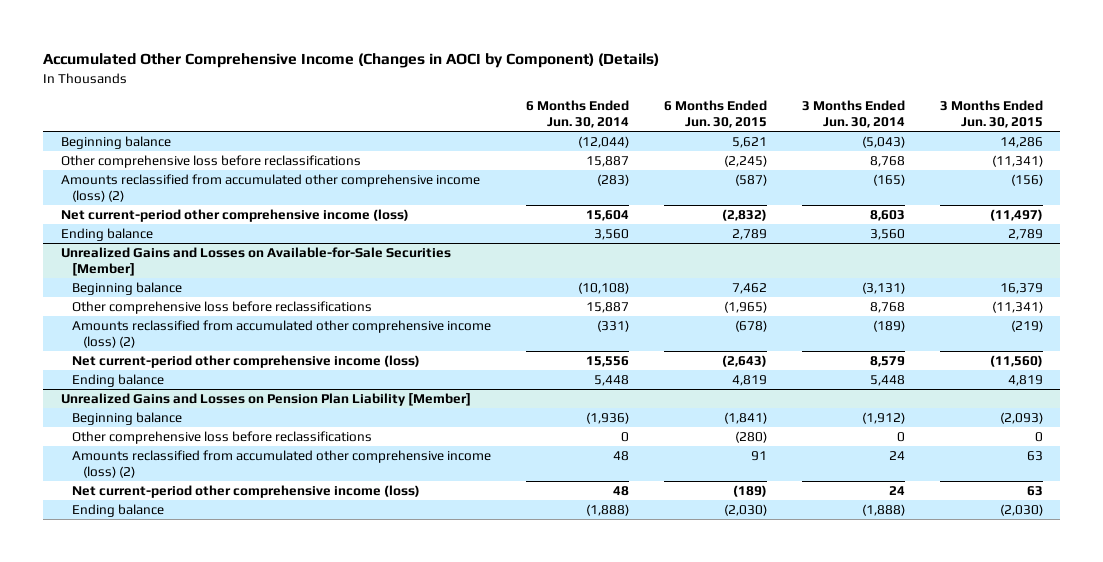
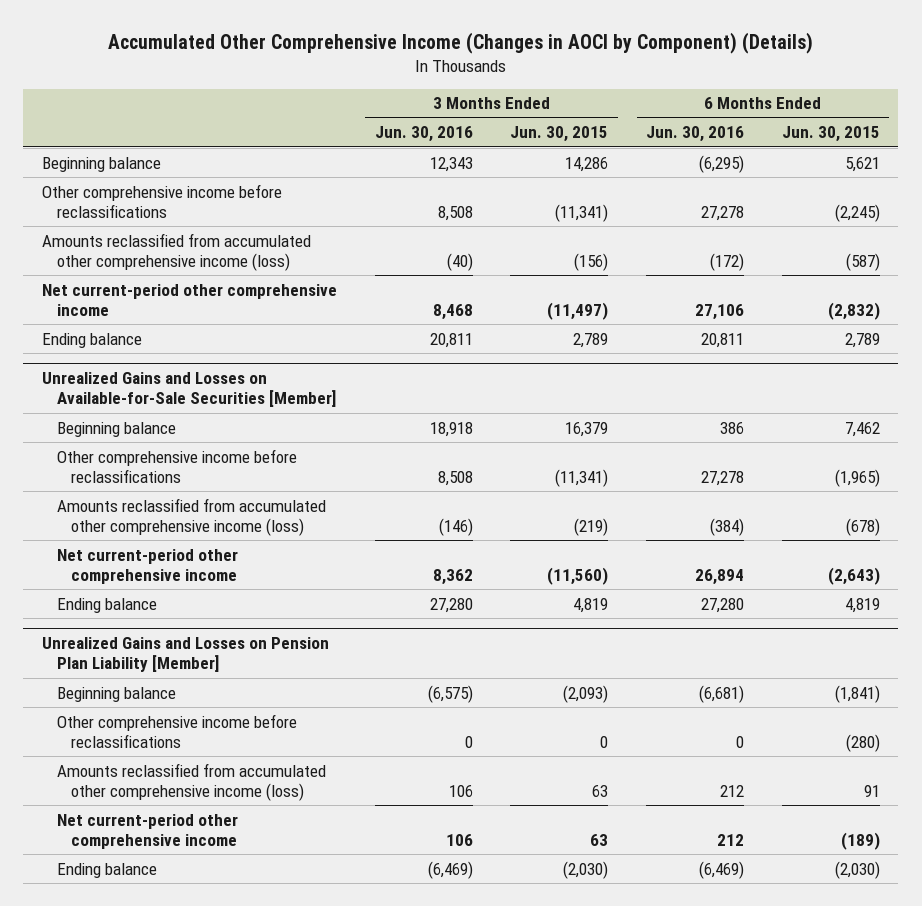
[525,100,629,129] 6 Months Ended Jun. 30, 2014 -> none
[801,100,905,129] 3 Months Ended Jun. 30, 2014 -> none
none -> [374,126,473,143] Jun. 30, 2016
none -> [645,126,744,143] Jun. 30, 2016
[60,155,361,169] Other comprehensive loss before reclassifications -> [42,183,283,218] Other comprehensive income before reclassifications
[60,174,480,202] Amounts reclassified from accumulated other comprehensive income (loss) (2) -> [42,232,312,271] Amounts reclassified from accumulated other comprehensive income (loss)
[60,209,409,223] Net current-period other comprehensive income (loss) -> [42,283,338,316] Net current-period other comprehensive income
[71,301,372,315] Other comprehensive loss before reclassifications -> [56,448,297,483] Other comprehensive income before reclassifications
[71,320,491,348] Amounts reclassified from accumulated other comprehensive income (loss) (2) -> [56,497,326,536] Amounts reclassified from accumulated other comprehensive income (loss)
[71,355,420,369] Net current-period other comprehensive income (loss) -> [56,548,238,584] Net current-period other comprehensive income
[71,431,372,445] Other comprehensive loss before reclassifications -> [56,713,297,748] Other comprehensive income before reclassifications
[71,450,491,478] Amounts reclassified from accumulated other comprehensive income (loss) (2) -> [56,762,326,801] Amounts reclassified from accumulated other comprehensive income (loss)
[71,485,420,499] Net current-period other comprehensive income (loss) -> [56,813,238,849] Net current-period other comprehensive income

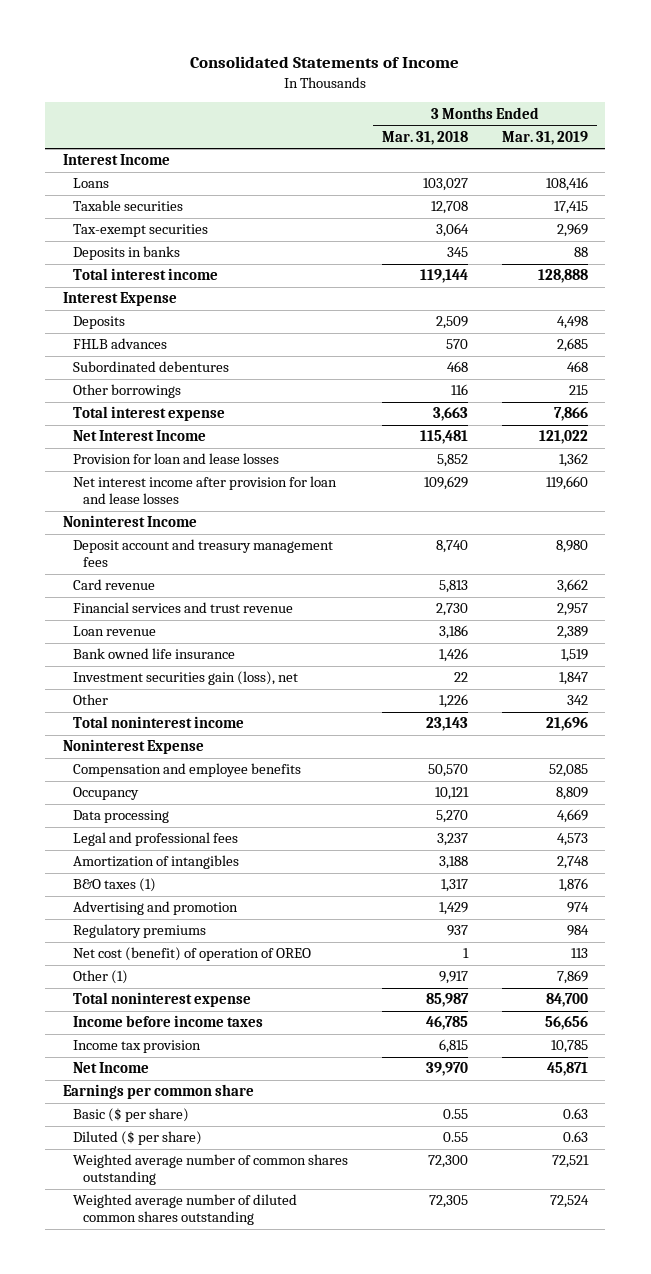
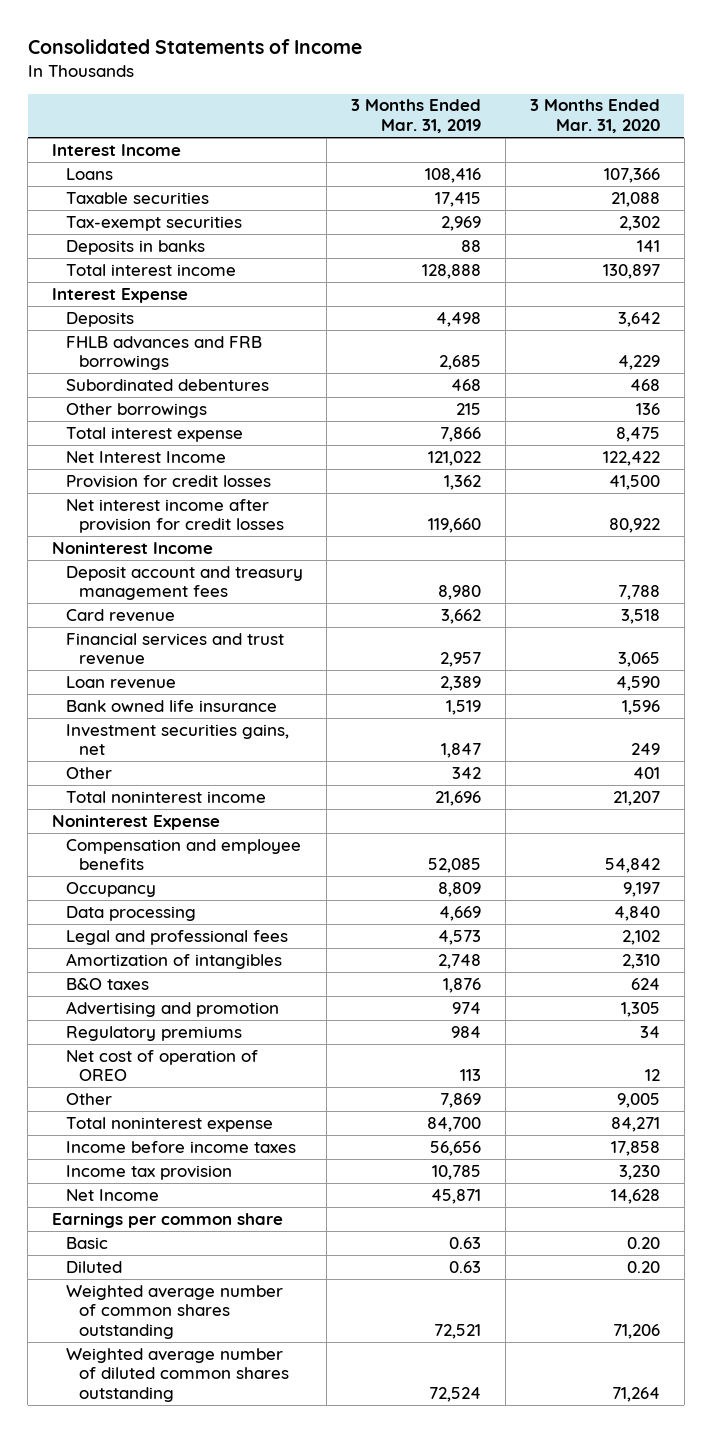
[381,130,468,145] Mar. 31, 2018 -> none
none -> [529,99,660,134] 3 Months Ended Mar. 31, 2020
[72,338,167,350] FHLB advances -> [65,335,262,371] FHLB advances and FRB borrowings
[72,453,279,465] Provision for loan and lease losses -> [65,474,271,488] Provision for credit losses
[72,476,337,505] Net interest income after provision for loan and lease losses -> [65,498,284,534] Net interest income after provision for credit losses
[72,671,298,686] Investment securities gain (loss), net -> [65,723,289,756] Investment securities gains, net
[72,878,156,893] B&O taxes (1) -> [65,977,149,990] B&O taxes
[72,947,311,962] Net cost (benefit) of operation of OREO -> [65,1049,258,1082] Net cost of operation of OREO
[72,970,128,985] Other (1) -> [65,1092,112,1105] Other
[72,1108,189,1123] Basic ($ per share) -> [65,1236,108,1249] Basic
[72,1131,202,1146] Diluted ($ per share) -> [65,1260,122,1273] Diluted

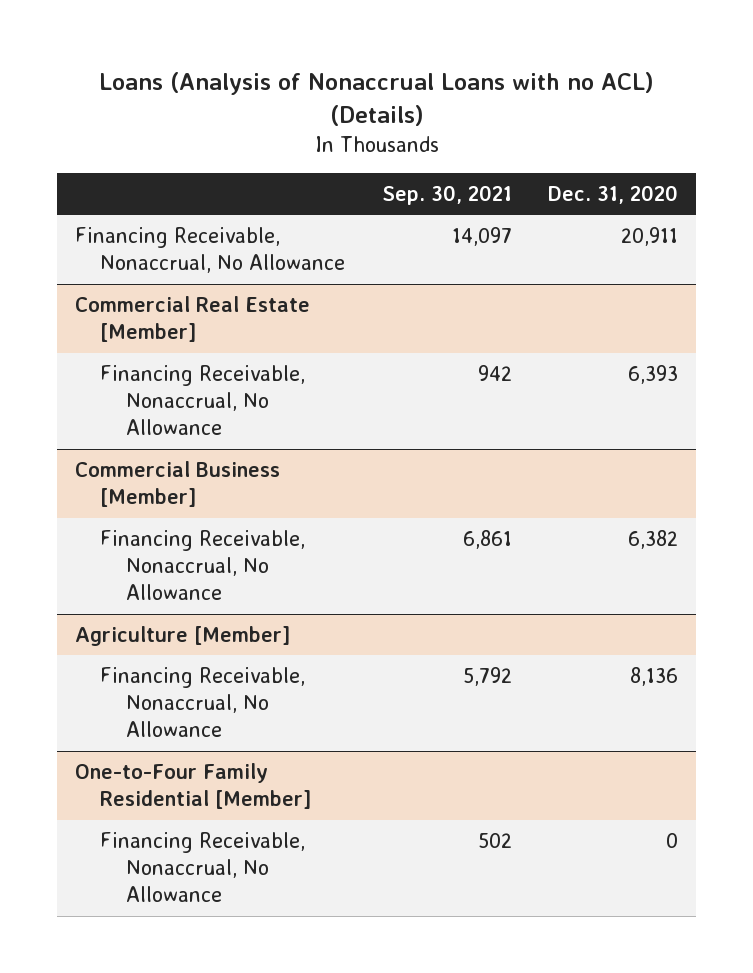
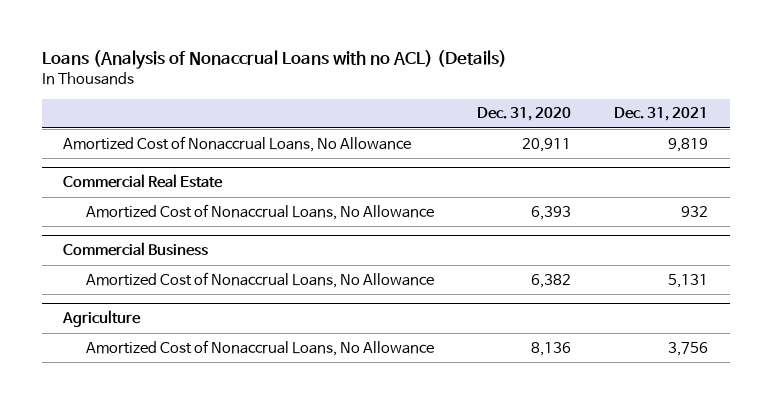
[381,184,512,205] Sep. 30, 2021 -> none
none -> [614,107,709,122] Dec. 31, 2021
[75,762,312,810] One-to-Four Family Residential [Member] -> none
[100,831,306,903] Financing Receivable, Nonaccrual, No Allowance -> none
[75,226,346,274] Financing Receivable, Nonaccrual, No Allowance -> [63,135,412,152] Amortized Cost of Nonaccrual Loans, No Allowance
[75,295,311,343] Commercial Real Estate [Member] -> [63,174,224,189] Commercial Real Estate
[100,364,306,436] Financing Receivable, Nonaccrual, No Allowance -> [85,203,434,220] Amortized Cost of Nonaccrual Loans, No Allowance
[75,460,281,508] Commercial Business [Member] -> [63,242,209,257] Commercial Business
[100,529,306,601] Financing Receivable, Nonaccrual, No Allowance -> [85,271,434,288] Amortized Cost of Nonaccrual Loans, No Allowance
[75,625,291,646] Agriculture [Member] -> [62,310,142,328] Agriculture
[100,666,306,738] Financing Receivable, Nonaccrual, No Allowance -> [85,339,434,356] Amortized Cost of Nonaccrual Loans, No Allowance

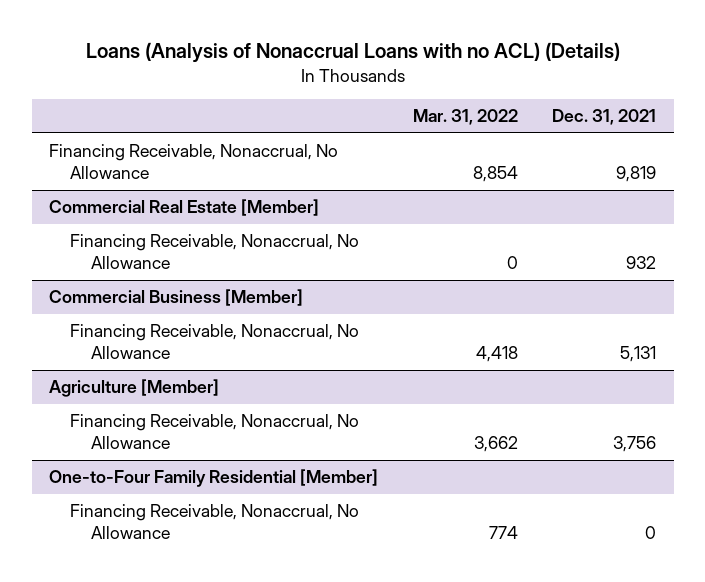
[476,107,571,122] Dec. 31, 2020 -> none
none -> [412,109,518,126] Mar. 31, 2022
[63,135,412,152] Amortized Cost of Nonaccrual Loans, No Allowance -> [48,144,338,180] Financing Receivable, Nonaccrual, No Allowance
[63,174,224,189] Commercial Real Estate -> [48,199,319,217] Commercial Real Estate [Member]
[85,203,434,220] Amortized Cost of Nonaccrual Loans, No Allowance -> [69,234,359,270] Financing Receivable, Nonaccrual, No Allowance
[63,242,209,257] Commercial Business -> [48,289,303,307] Commercial Business [Member]
[85,271,434,288] Amortized Cost of Nonaccrual Loans, No Allowance -> [69,324,359,360] Financing Receivable, Nonaccrual, No Allowance
[62,310,142,328] Agriculture -> [48,379,219,398] Agriculture [Member]
[85,339,434,356] Amortized Cost of Nonaccrual Loans, No Allowance -> [69,414,359,450] Financing Receivable, Nonaccrual, No Allowance
none -> [48,469,378,488] One-to-Four Family Residential [Member]
none -> [69,504,359,540] Financing Receivable, Nonaccrual, No Allowance

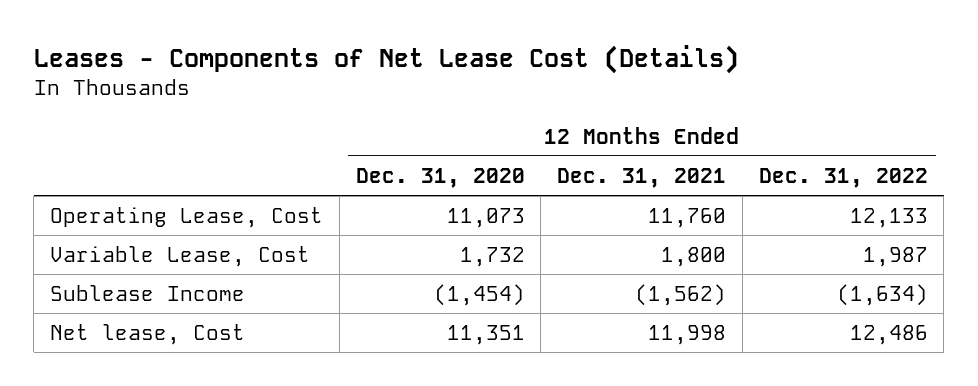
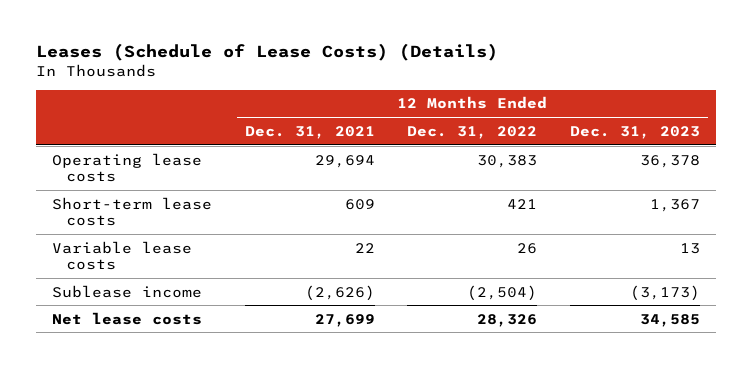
[33,44,739,74] Leases - Components of Net Lease Cost (Details) -> [35,43,498,62] Leases (Schedule of Lease Costs) (Details)
[355,167,525,188] Dec. 31, 2020 -> none
none -> [569,125,700,139] Dec. 31, 2023
[50,207,324,229] Operating Lease, Cost -> [52,152,203,183] Operating lease costs
[648,208,727,229] 11,760 -> [314,154,375,168] 29,694
[849,208,928,229] 12,133 -> [477,154,538,168] 30,383
none -> [52,196,213,227] Short-term lease costs
[50,246,311,268] Variable Lease, Cost -> [52,240,193,271] Variable lease costs
[661,247,727,268] 1,800 -> [354,242,375,253] 22
[862,247,928,268] 1,987 -> [517,242,538,254] 26
[50,285,246,302] Sublease Income -> [52,284,203,298] Sublease income
[635,284,727,307] (1,562) -> [304,284,375,301] (2,626)
[836,284,928,307] (1,634) -> [467,284,538,301] (2,504)
[50,324,246,346] Net lease, Cost -> [52,311,203,325] Net lease costs
[648,325,727,346] 11,998 -> [314,313,375,327] 27,699
[849,325,928,346] 12,486 -> [477,313,538,327] 28,326

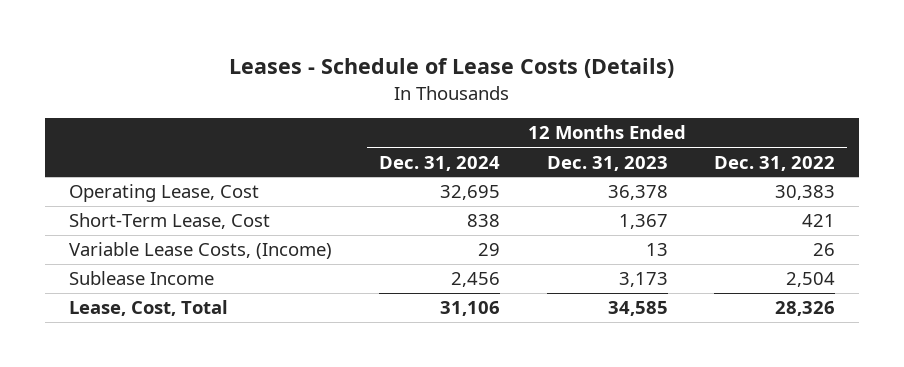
[35,43,498,62] Leases (Schedule of Lease Costs) (Details) -> [229,58,675,79] Leases - Schedule of Lease Costs (Details)
[244,125,375,139] Dec. 31, 2021 -> none
none -> [378,155,500,171] Dec. 31, 2024
[52,152,203,183] Operating lease costs -> [68,184,259,203] Operating Lease, Cost
[52,196,213,227] Short-term lease costs -> [68,213,270,230] Short-Term Lease, Cost
[52,240,193,271] Variable lease costs -> [68,242,332,260] Variable Lease Costs, (Income)
[52,284,203,298] Sublease income -> [68,271,214,286] Sublease Income
[467,284,538,301] (2,504) -> [786,272,836,288] 2,504
[629,284,700,301] (3,173) -> [618,272,668,288] 3,173
[52,311,203,325] Net lease costs -> [68,300,228,317] Lease, Cost, Total

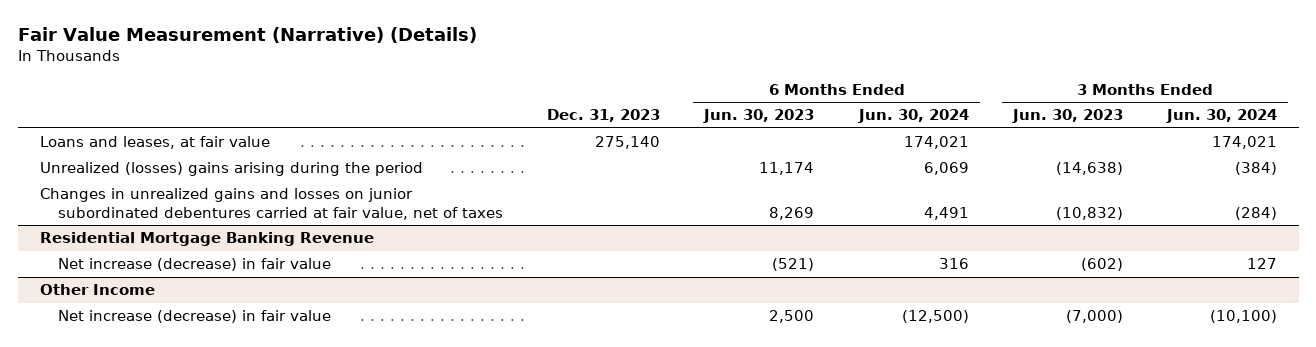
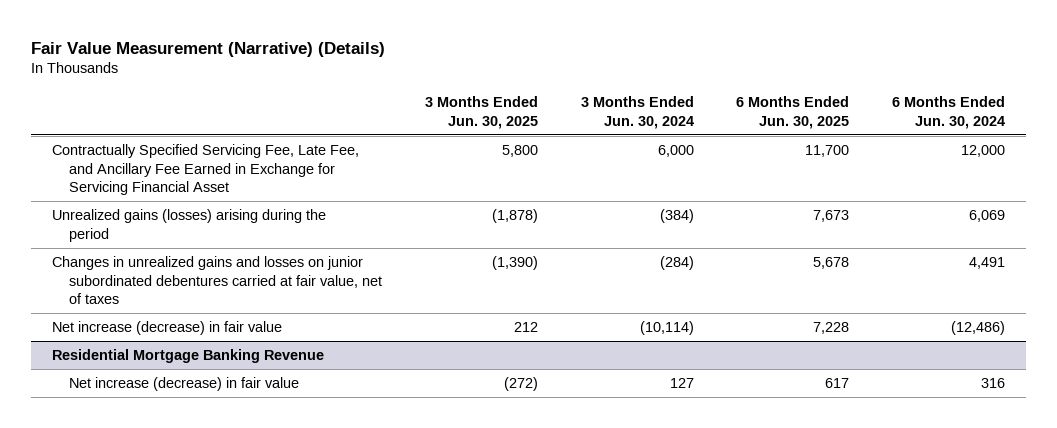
[547,109,661,123] Dec. 31, 2023 -> none
[703,109,815,124] Jun. 30, 2023 -> none
[1011,109,1123,124] Jun. 30, 2023 -> none
none -> [424,96,538,129] 3 Months Ended Jun. 30, 2025
none -> [736,96,850,129] 6 Months Ended Jun. 30, 2025
[39,136,270,150] Loans and leases, at fair value -> none
none -> [52,144,360,195] Contractually Specified Servicing Fee, Late Fee, and Ancillary Fee Earned in Exchange for Servicing Financial Asset
[39,162,423,177] Unrealized (losses) gains arising during the period -> [52,209,327,242] Unrealized gains (losses) arising during the period
none -> [52,321,283,336] Net increase (decrease) in fair value
[39,284,155,296] Other Income -> none
[58,310,332,324] Net increase (decrease) in fair value -> none

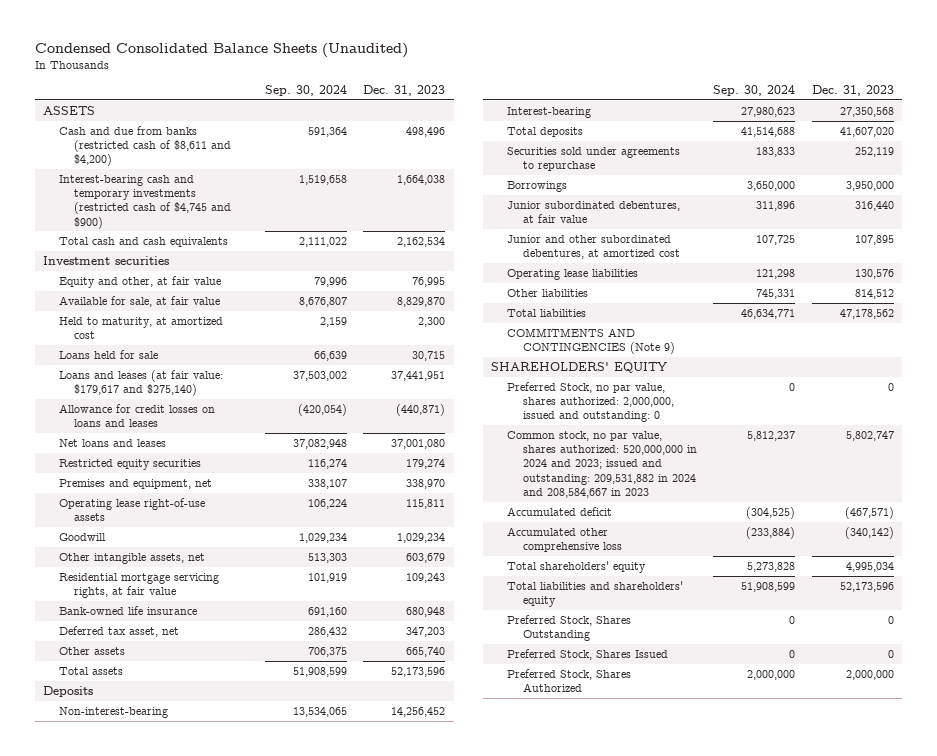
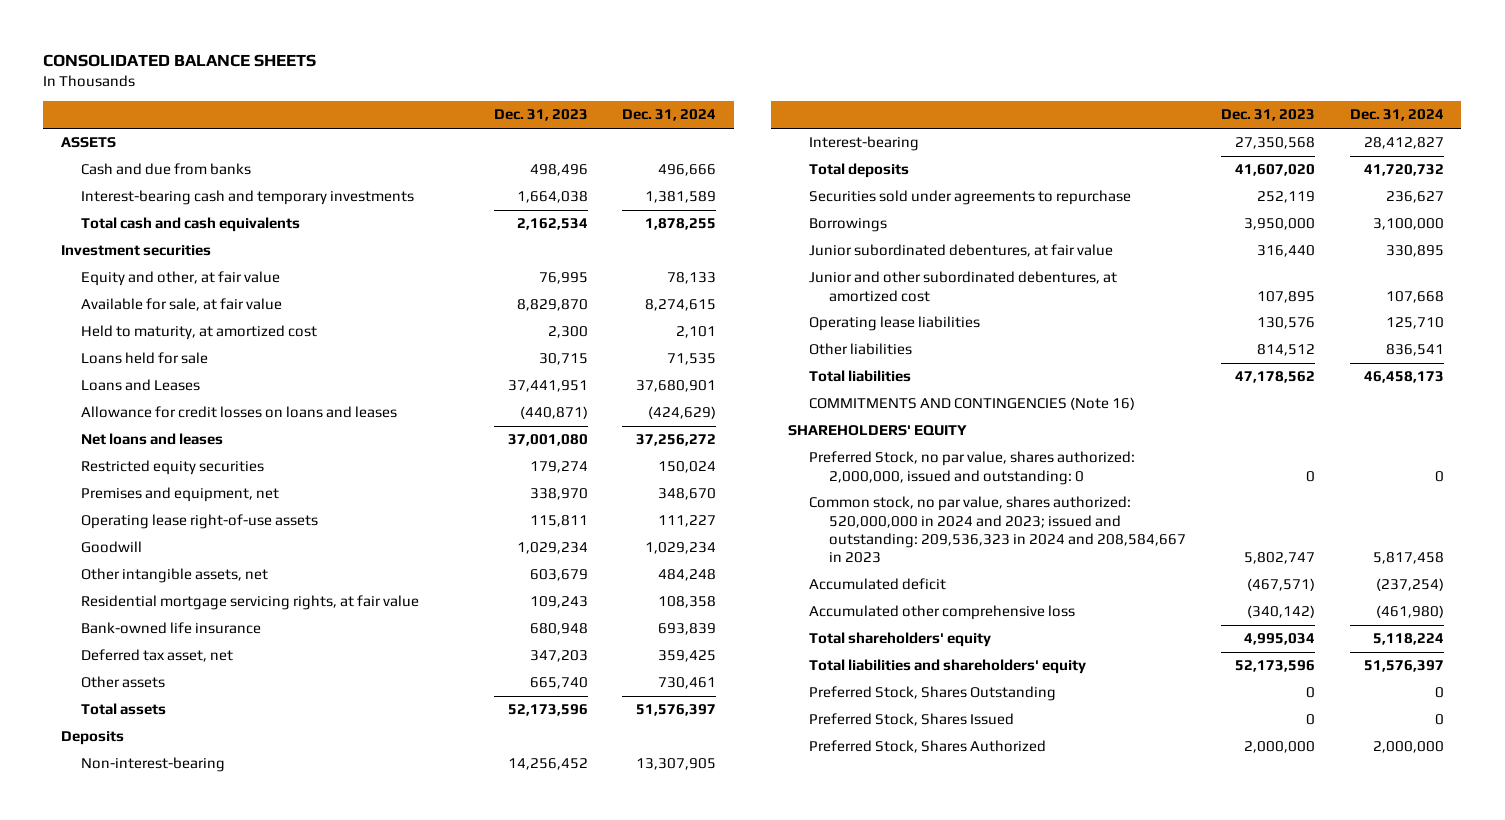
[34,42,408,58] Condensed Consolidated Balance Sheets (Unaudited) -> [43,54,317,68] CONSOLIDATED BALANCE SHEETS
[264,85,347,97] Sep. 30, 2024 -> none
none -> [622,109,717,122] Dec. 31, 2024
[58,125,232,167] Cash and due from banks (restricted cash of $8,611 and $4,200) -> [81,163,252,176] Cash and due from banks
[58,174,232,229] Interest-bearing cash and temporary investments (restricted cash of $4,745 and $900) -> [81,190,415,206] Interest-bearing cash and temporary investments
[58,369,223,397] Loans and leases (at fair value: $179,617 and $275,140) -> [81,379,201,392] Loans and Leases
[506,327,675,355] COMMITMENTS AND CONTINGENCIES (Note 9) -> [808,397,1135,411] COMMITMENTS AND CONTINGENCIES (Note 16)
[506,430,697,498] Common stock, no par value, shares authorized: 520,000,000 in 2024 and 2023; issued and outstanding: 209,531,882 in 2024 and 208,584,667 in 2023 -> [808,496,1186,564] Common stock, no par value, shares authorized: 520,000,000 in 2024 and 2023; issued and outstanding: 209,536,323 in 2024 and 208,584,667 in 2023

